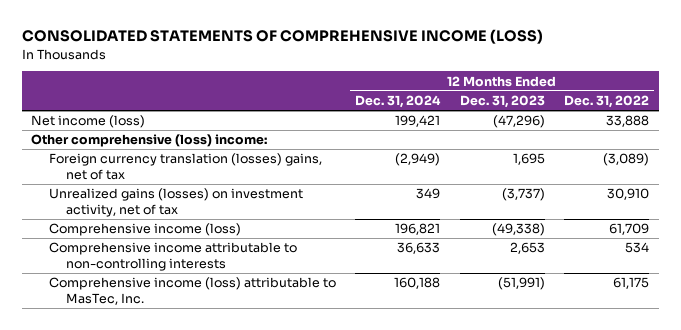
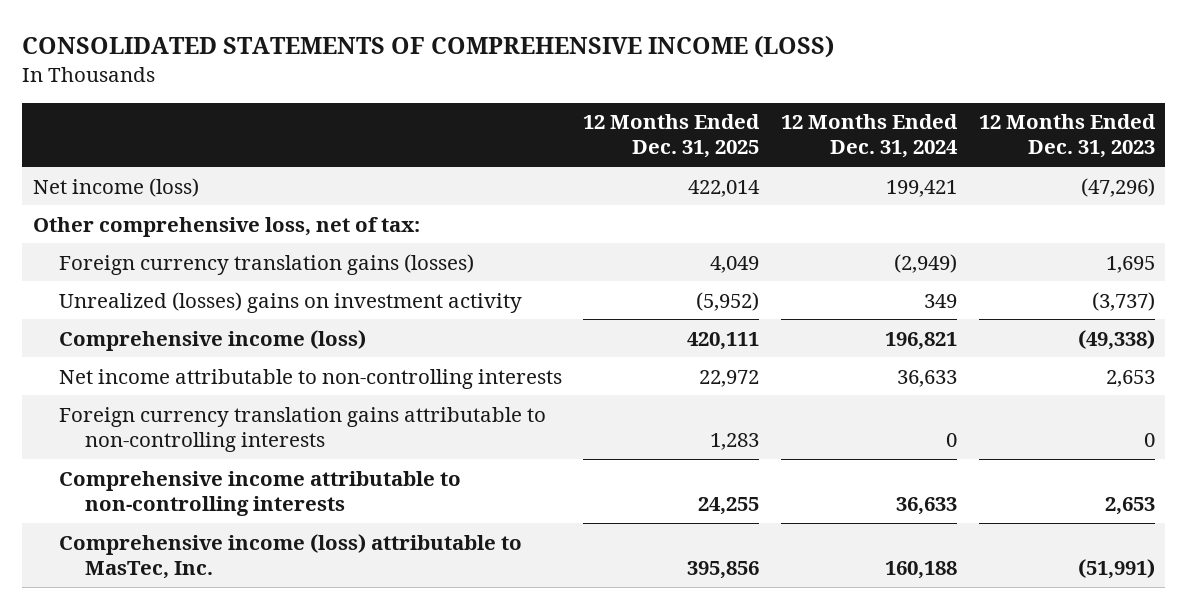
[564,95,650,109] Dec. 31, 2022 -> none
none -> [583,114,761,159] 12 Months Ended Dec. 31, 2025
[31,134,268,148] Other comprehensive (loss) income: -> [33,216,421,237] Other comprehensive loss, net of tax:
[48,153,322,181] Foreign currency translation (losses) gains, net of tax -> [58,253,474,275] Foreign currency translation gains (losses)
[48,188,303,218] Unrealized gains (losses) on investment activity, net of tax -> [58,291,522,313] Unrealized (losses) gains on investment activity
none -> [58,368,562,389] Net income attributable to non-controlling interests
none -> [58,406,546,452] Foreign currency translation gains attributable to non-controlling interests

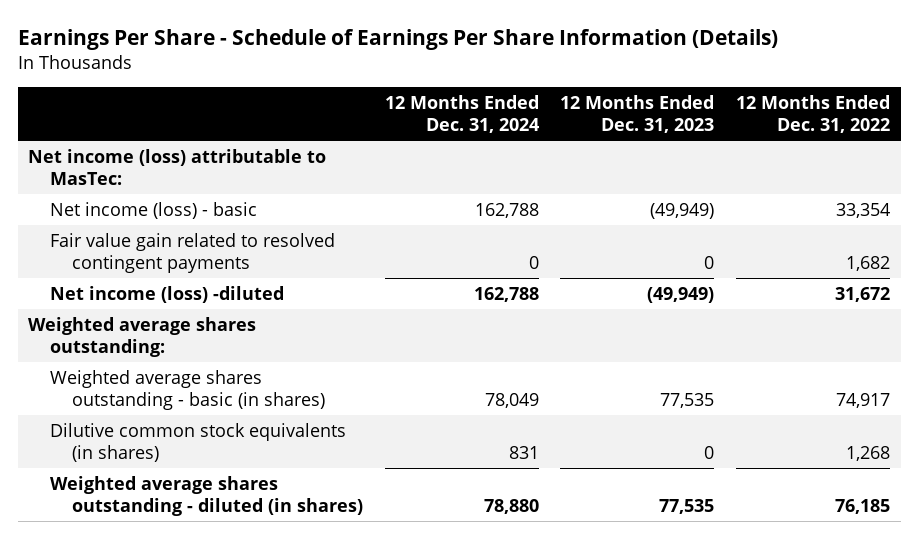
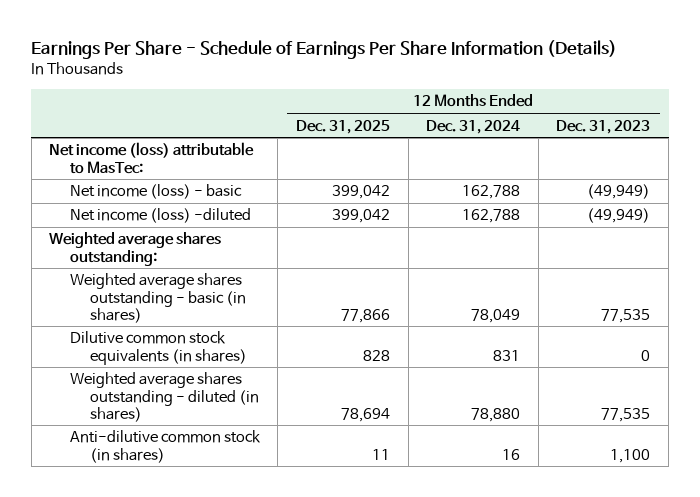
[736,95,891,133] 12 Months Ended Dec. 31, 2022 -> none
none -> [295,119,390,134] Dec. 31, 2025
[50,232,336,273] Fair value gain related to resolved contingent payments -> none
none -> [69,430,261,463] Anti-dilutive common stock (in shares)

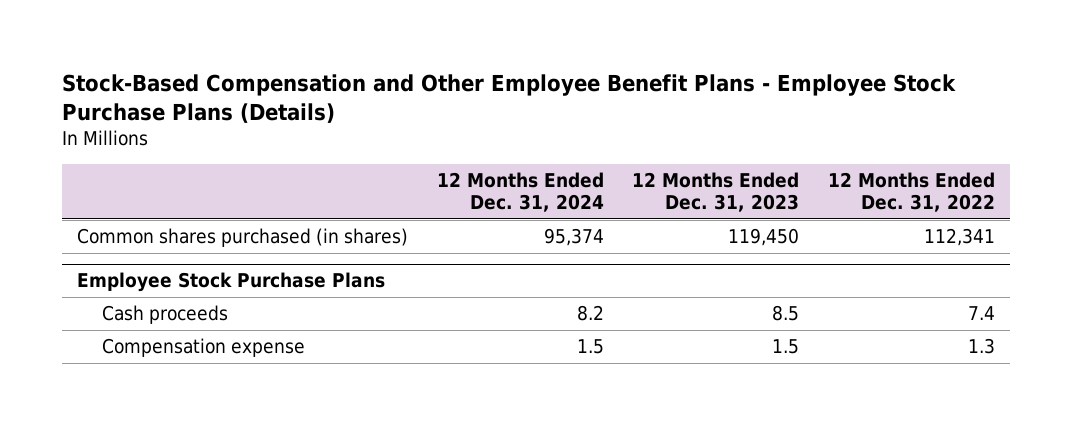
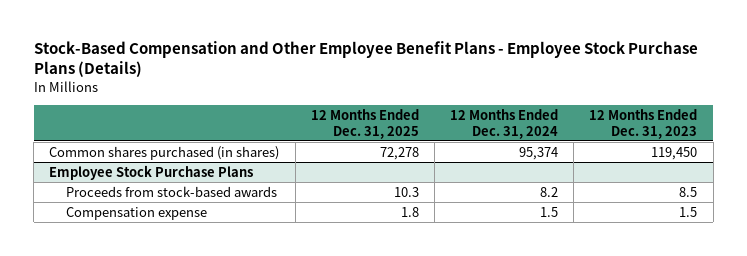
[828,171,996,213] 12 Months Ended Dec. 31, 2022 -> none
none -> [310,108,419,139] 12 Months Ended Dec. 31, 2025
[102,305,229,325] Cash proceeds -> [65,185,277,197] Proceeds from stock-based awards

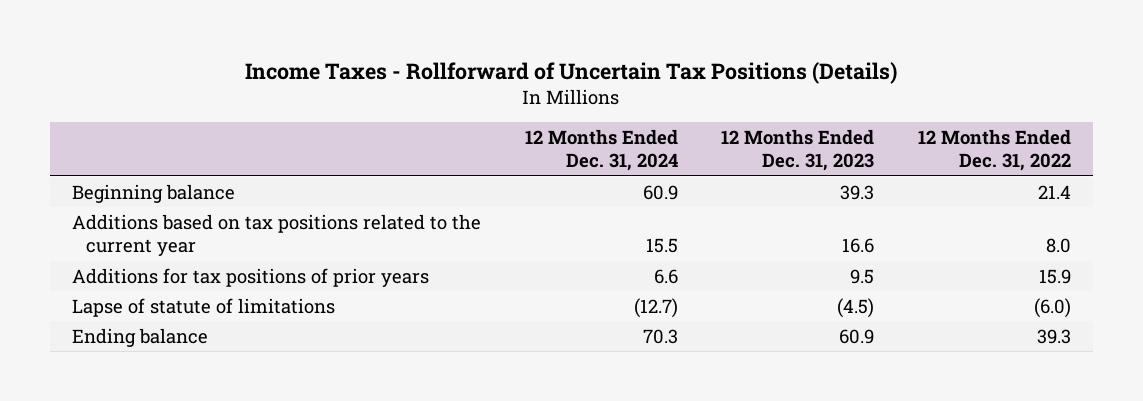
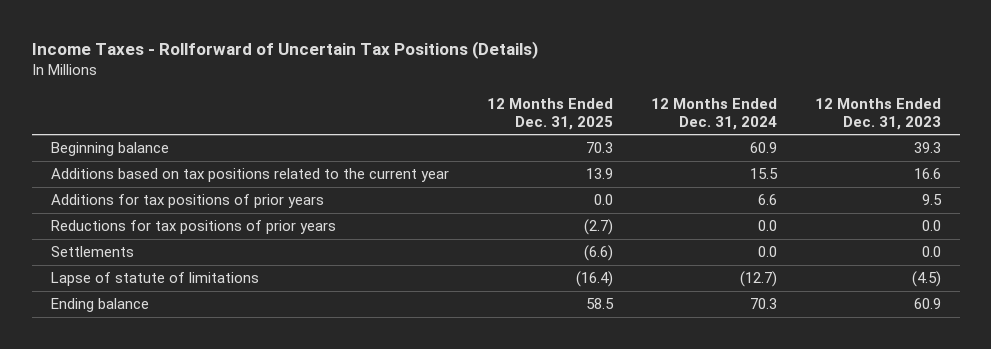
[918,128,1072,172] 12 Months Ended Dec. 31, 2022 -> none
none -> [486,97,613,130] 12 Months Ended Dec. 31, 2025
none -> [50,220,336,235] Reductions for tax positions of prior years
none -> [50,246,134,258] Settlements

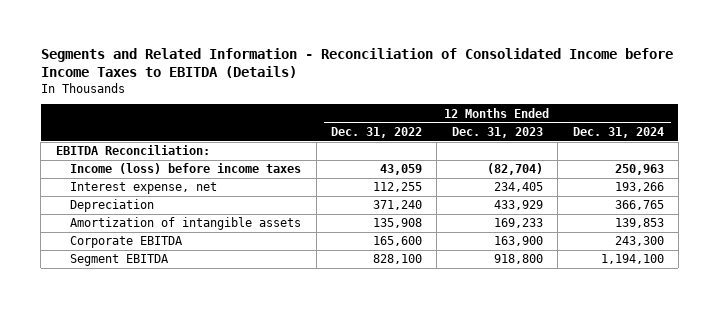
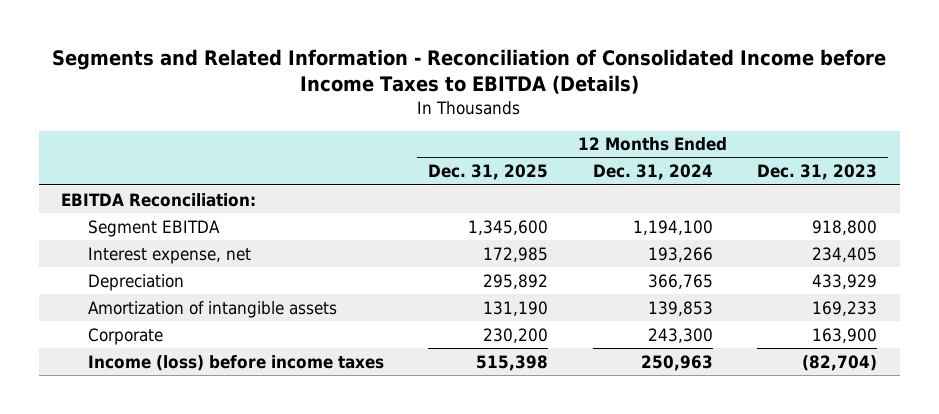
[331,127,423,139] Dec. 31, 2022 -> none
none -> [428,164,549,181] Dec. 31, 2025
[70,254,170,267] Segment EBITDA -> [87,219,220,237] Segment EBITDA
[70,236,184,249] Corporate EBITDA -> [87,327,163,345] Corporate
[70,163,302,175] Income (loss) before income taxes -> [87,354,384,371] Income (loss) before income taxes

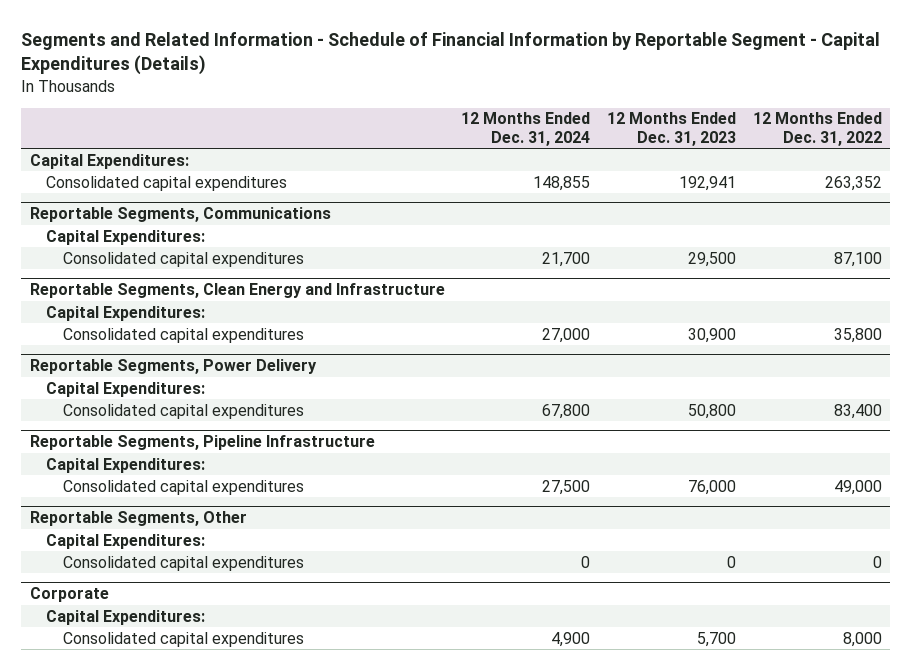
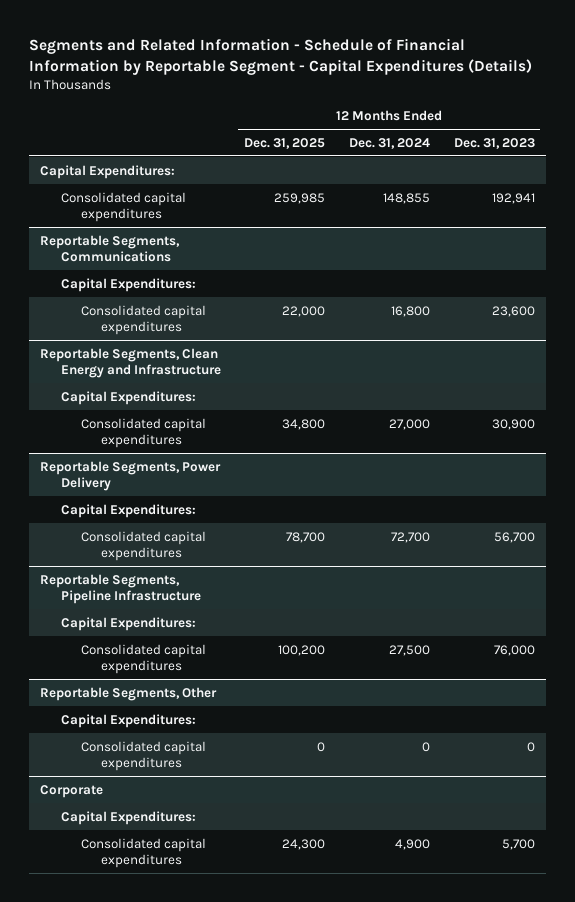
[752,112,882,146] 12 Months Ended Dec. 31, 2022 -> none
none -> [244,137,326,149] Dec. 31, 2025
[542,251,591,267] 21,700 -> [390,305,430,317] 16,800
[687,251,736,267] 29,500 -> [491,305,535,317] 23,600
[542,403,591,419] 67,800 -> [390,531,430,543] 72,700
[687,403,736,419] 50,800 -> [493,531,535,543] 56,700

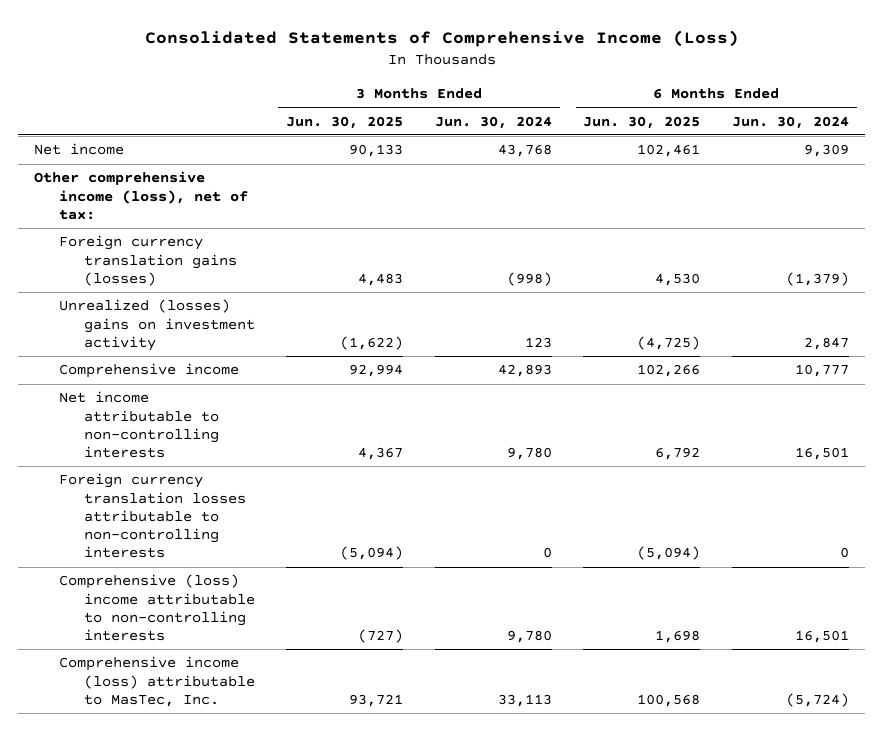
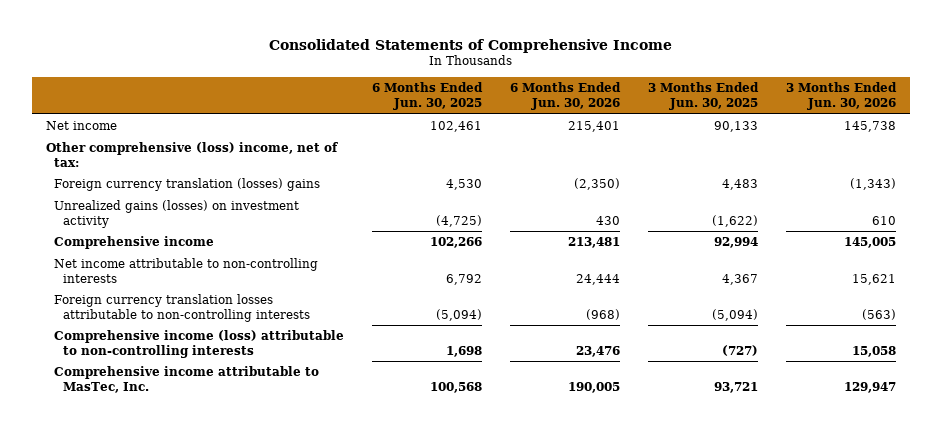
[144,29,739,47] Consolidated Statements of Comprehensive Income (Loss) -> [268,38,672,53] Consolidated Statements of Comprehensive Income
[434,115,552,129] Jun. 30, 2024 -> none
[732,115,850,129] Jun. 30, 2024 -> none
none -> [510,82,622,110] 6 Months Ended Jun. 30, 2026
none -> [786,82,898,110] 3 Months Ended Jun. 30, 2026
[34,171,248,220] Other comprehensive income (loss), net of tax: -> [45,142,338,167] Other comprehensive (loss) income, net of tax:
[58,235,237,286] Foreign currency translation gains (losses) -> [54,178,321,192] Foreign currency translation (losses) gains
[58,299,255,351] Unrealized (losses) gains on investment activity -> [54,200,300,228] Unrealized gains (losses) on investment activity
[58,574,255,642] Comprehensive (loss) income attributable to non-controlling interests -> [54,330,345,358] Comprehensive income (loss) attributable to non-controlling interests
[58,656,255,707] Comprehensive income (loss) attributable to MasTec, Inc. -> [54,366,320,393] Comprehensive income attributable to MasTec, Inc.

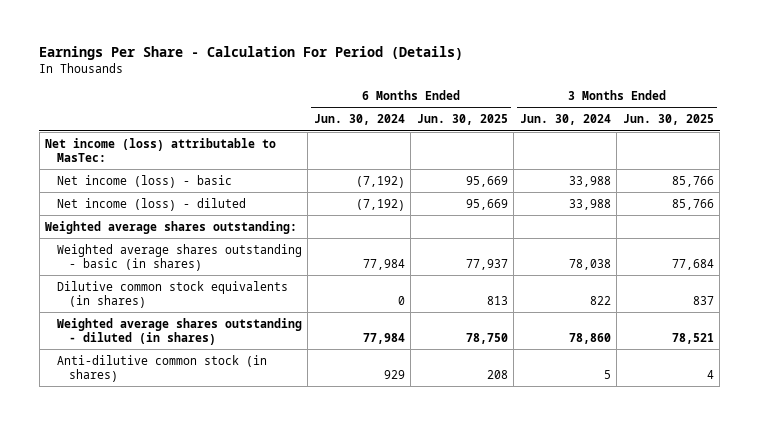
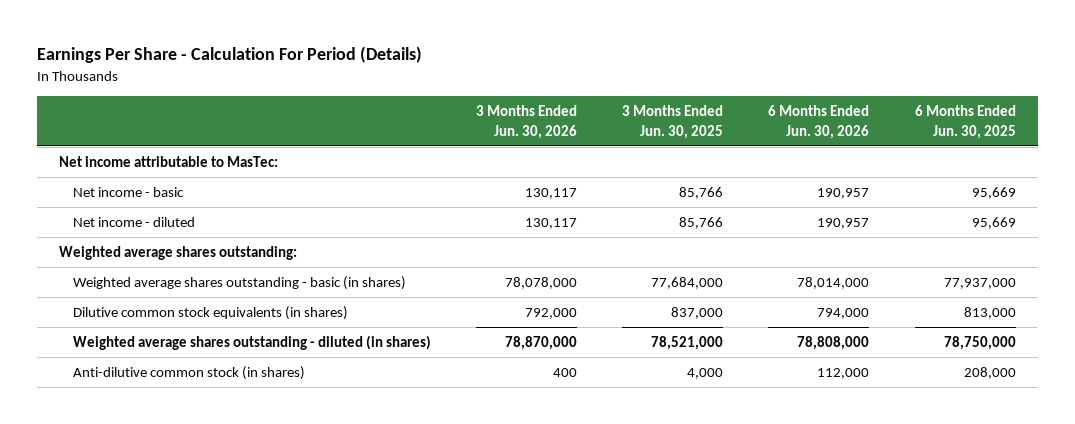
[313,114,405,126] Jun. 30, 2024 -> none
[519,114,611,126] Jun. 30, 2024 -> none
none -> [476,105,578,139] 3 Months Ended Jun. 30, 2026
none -> [768,105,870,139] 6 Months Ended Jun. 30, 2026
[45,137,277,162] Net income (loss) attributable to MasTec: -> [59,155,279,167] Net income attributable to MasTec:
[56,174,232,188] Net income (loss) - basic -> [72,186,184,197] Net income - basic
[56,197,246,211] Net income (loss) - diluted -> [72,216,195,227] Net income - diluted
[465,258,508,270] 77,937 -> [943,277,1016,289] 77,937,000
[671,258,714,270] 77,684 -> [651,276,724,289] 77,684,000
[486,295,508,305] 813 -> [963,306,1016,319] 813,000
[692,295,714,305] 837 -> [671,306,724,319] 837,000
[465,332,508,344] 78,750 -> [943,335,1016,350] 78,750,000
[671,332,714,344] 78,521 -> [651,335,724,350] 78,521,000
[486,369,508,379] 208 -> [963,366,1016,379] 208,000
[706,369,714,379] 4 -> [687,367,724,379] 4,000

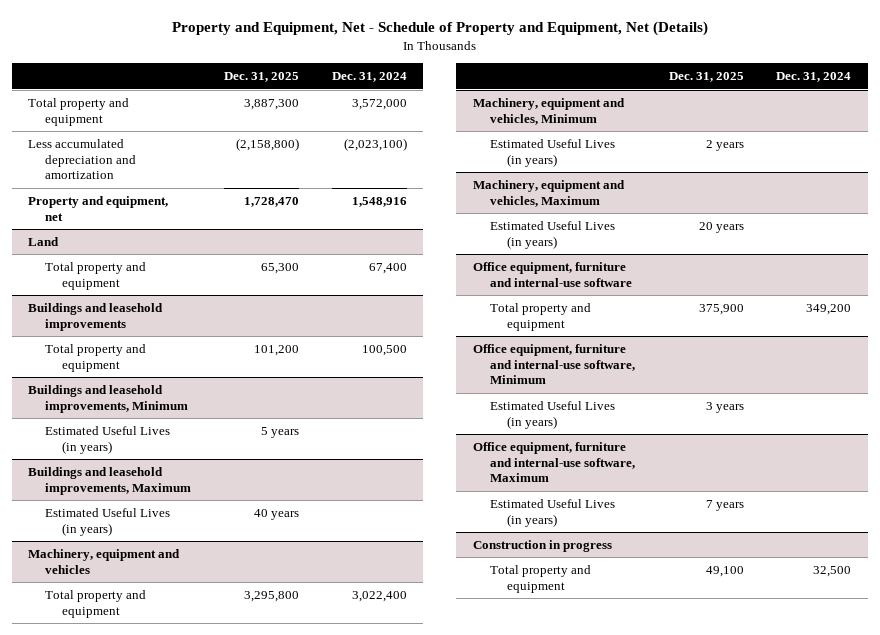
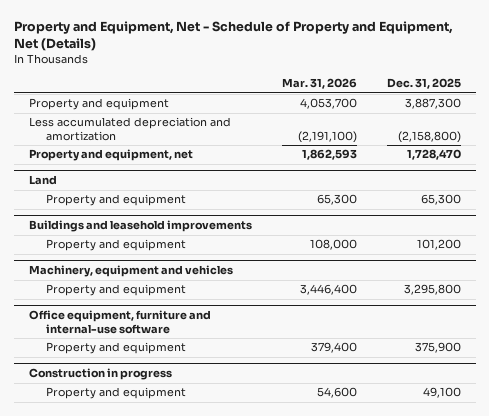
[331,72,407,83] Dec. 31, 2024 -> none
none -> [281,78,357,90] Mar. 31, 2026
[28,98,130,126] Total property and equipment -> [28,98,169,111] Property and equipment
[45,262,147,290] Total property and equipment -> [46,194,187,207] Property and equipment
[28,385,189,413] Buildings and leasehold improvements, Minimum -> none
[45,426,171,454] Estimated Useful Lives (in years) -> none
[28,467,192,495] Buildings and leasehold improvements, Maximum -> none
[45,508,171,536] Estimated Useful Lives (in years) -> none
[45,344,147,372] Total property and equipment -> [46,239,187,252] Property and equipment
[472,98,625,125] Machinery, equipment and vehicles, Minimum -> none
[489,139,615,167] Estimated Useful Lives (in years) -> none
[472,180,625,207] Machinery, equipment and vehicles, Maximum -> none
[489,221,615,249] Estimated Useful Lives (in years) -> none
[45,590,147,618] Total property and equipment -> [46,284,187,297] Property and equipment
[472,344,635,385] Office equipment, furniture and internal-use software, Minimum -> none
[489,401,615,429] Estimated Useful Lives (in years) -> none
[472,442,635,483] Office equipment, furniture and internal-use software, Maximum -> none
[489,499,615,527] Estimated Useful Lives (in years) -> none
[489,303,591,331] Total property and equipment -> [46,342,187,355] Property and equipment
[489,565,591,593] Total property and equipment -> [46,387,187,400] Property and equipment

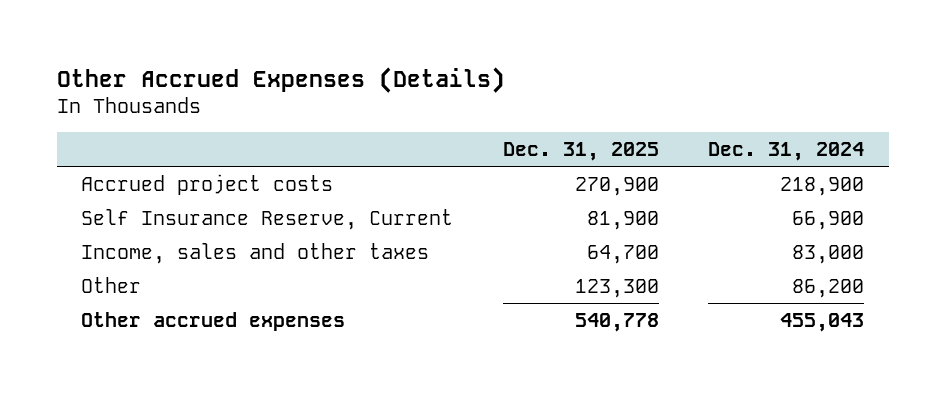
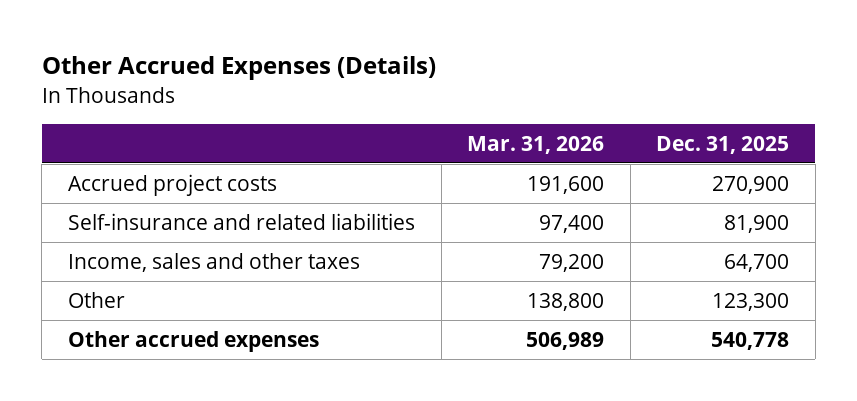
[708,142,865,162] Dec. 31, 2024 -> none
none -> [467,135,605,154] Mar. 31, 2026
[81,208,454,230] Self Insurance Reserve, Current -> [67,212,415,230] Self-insurance and related liabilities

